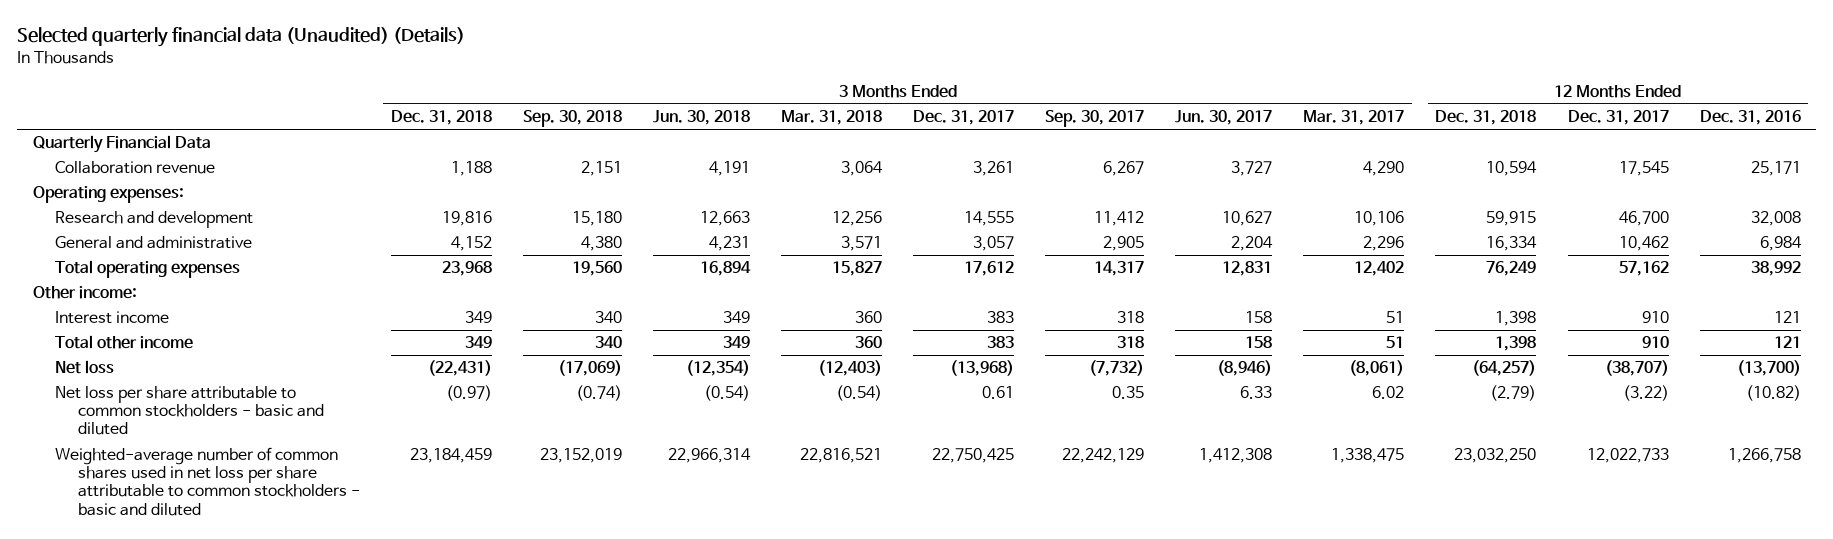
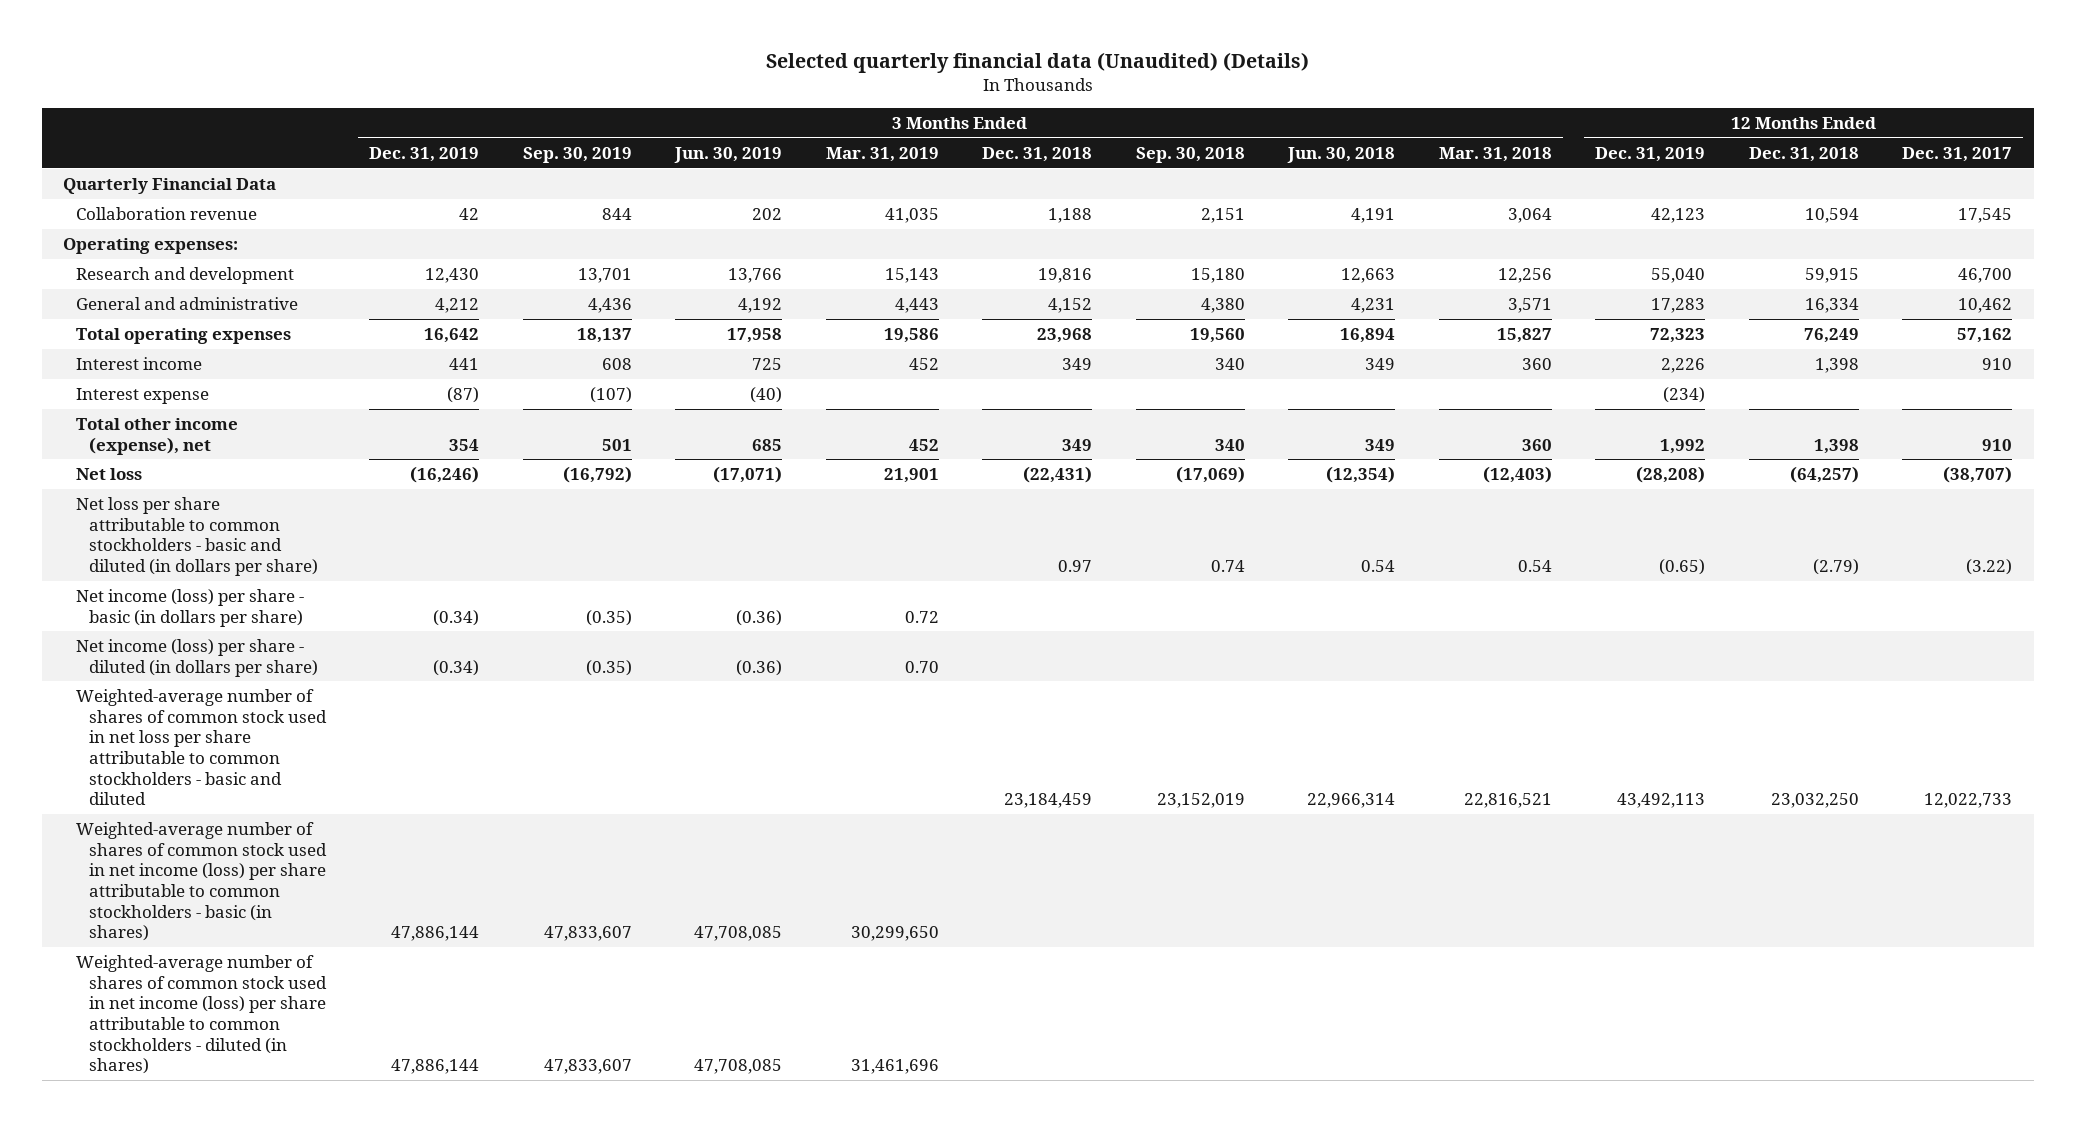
[913,109,1015,125] Dec. 31, 2017 -> none
[1045,109,1145,127] Sep. 30, 2017 -> none
[1175,109,1273,125] Jun. 30, 2017 -> none
[1303,109,1405,125] Mar. 31, 2017 -> none
[1699,109,1801,125] Dec. 31, 2016 -> none
none -> [369,146,480,162] Dec. 31, 2019
none -> [522,146,632,163] Sep. 30, 2019
none -> [674,146,783,163] Jun. 30, 2019
none -> [825,146,939,162] Mar. 31, 2019
none -> [1595,146,1706,162] Dec. 31, 2019
[32,286,137,300] Other income: -> none
none -> [76,387,210,404] Interest expense
[55,335,194,350] Total other income -> [76,417,239,455] Total other income (expense), net
[55,386,324,436] Net loss per share attributable to common stockholders - basic and diluted -> [76,496,318,576] Net loss per share attributable to common stockholders - basic and diluted (in dollars per share)
[445,385,492,402] (0.97) -> [1058,559,1093,572] 0.97
[575,385,622,402] (0.74) -> [1210,559,1245,572] 0.74
[704,385,751,402] (0.54) -> [1361,559,1396,572] 0.54
[836,385,883,402] (0.54) -> [1517,559,1552,572] 0.54
none -> [76,588,305,627] Net income (loss) per share - basic (in dollars per share)
none -> [76,638,318,677] Net income (loss) per share - diluted (in dollars per share)
[55,447,360,516] Weighted-average number of common shares used in net loss per share attributable to common stockholders - basic and diluted -> [76,688,327,806] Weighted-average number of shares of common stock used in net loss per share attributable to common stockholders - basic and diluted
none -> [76,821,327,942] Weighted-average number of shares of common stock used in net income (loss) per share attributable to common stockholders - basic (in shares)
none -> [76,954,327,1075] Weighted-average number of shares of common stock used in net income (loss) per share attributable to common stockholders - diluted (in shares)

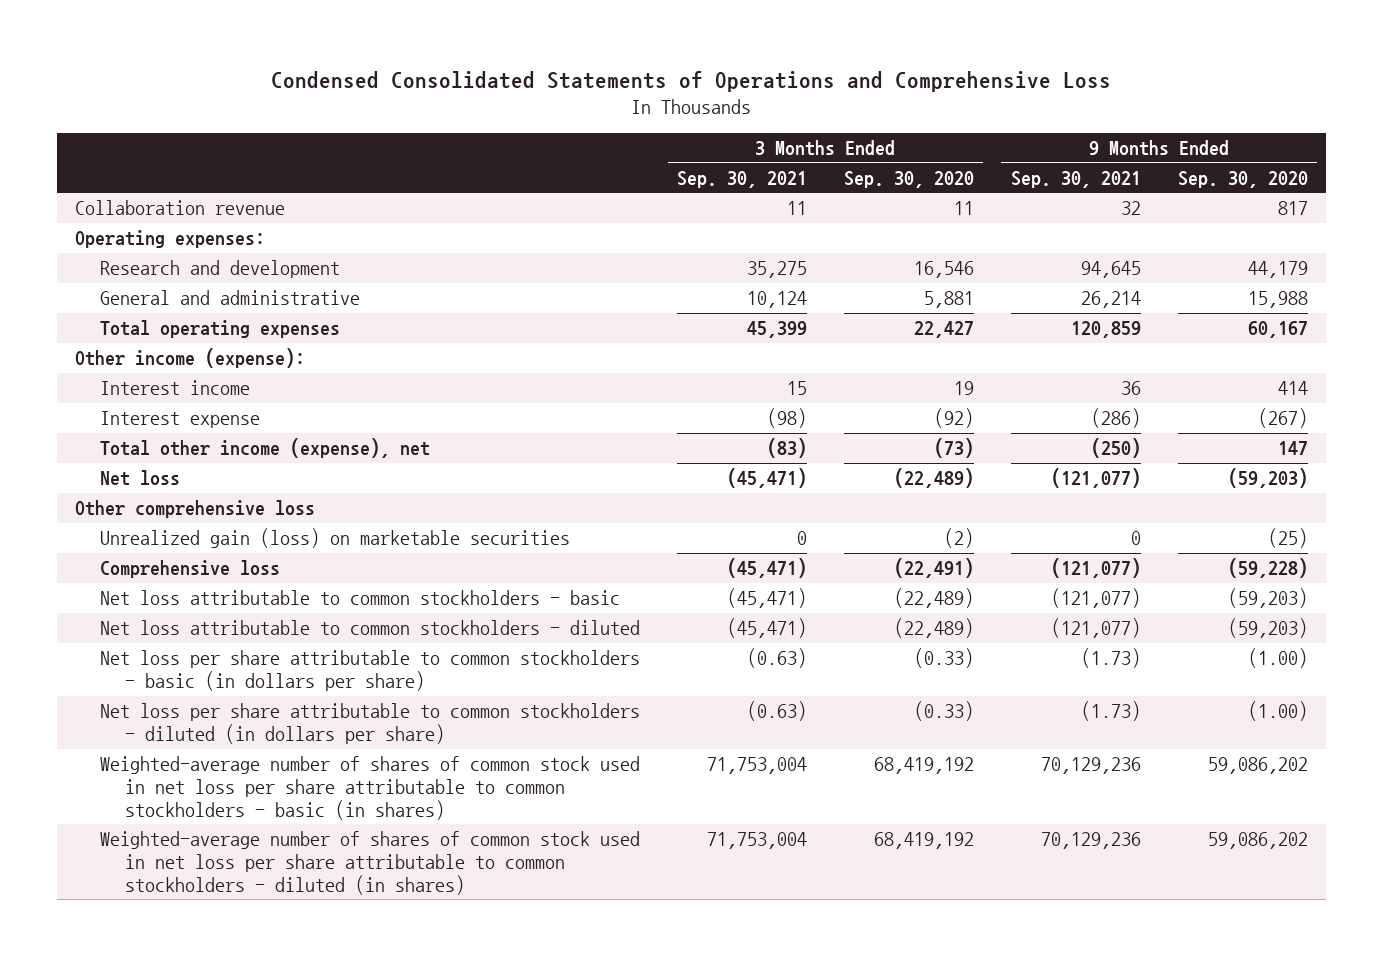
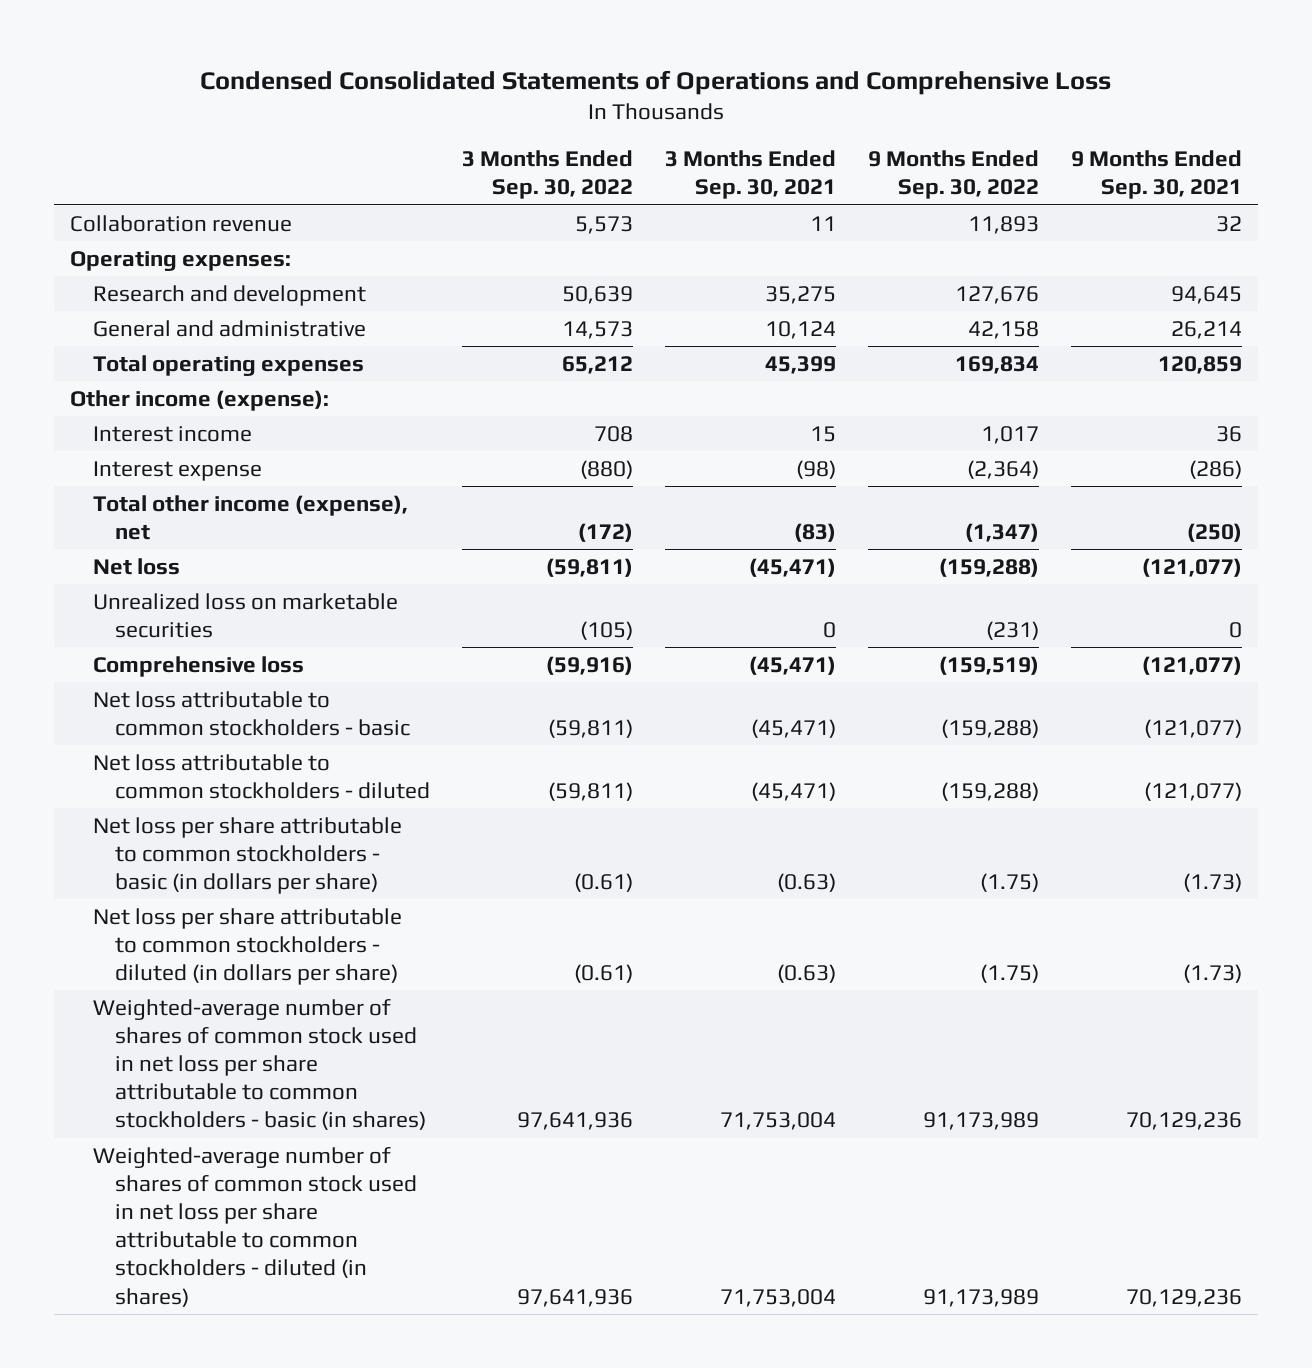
[843,170,974,188] Sep. 30, 2020 -> none
[1177,170,1308,188] Sep. 30, 2020 -> none
none -> [462,150,634,200] 3 Months Ended Sep. 30, 2022
none -> [867,150,1039,200] 9 Months Ended Sep. 30, 2022
[75,500,316,519] Other comprehensive loss -> none
[99,528,570,549] Unrealized gain (loss) on marketable securities -> [92,592,398,638] Unrealized loss on marketable securities

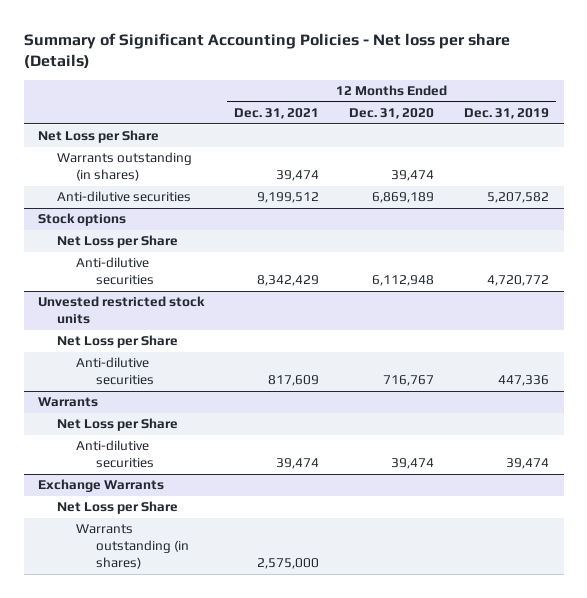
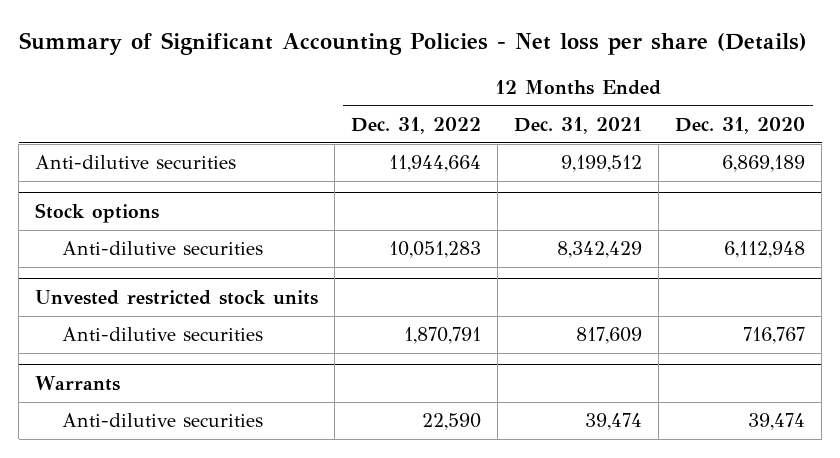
[463,108,549,120] Dec. 31, 2019 -> none
none -> [351,116,482,134] Dec. 31, 2022
[38,130,160,144] Net Loss per Share -> none
[57,152,193,182] Warrants outstanding (in shares) -> none
[57,235,179,249] Net Loss per Share -> none
[57,335,179,349] Net Loss per Share -> none
[57,418,179,432] Net Loss per Share -> none
[38,479,165,493] Exchange Warrants -> none
[57,501,179,515] Net Loss per Share -> none
[76,524,189,570] Warrants outstanding (in shares) -> none

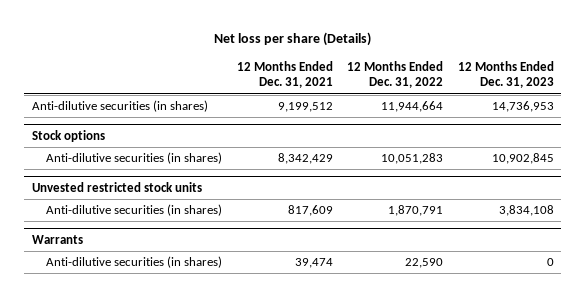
[18,31,807,55] Summary of Significant Accounting Policies - Net loss per share (Details) -> [213,32,371,47] Net loss per share (Details)
[675,116,806,134] Dec. 31, 2020 -> none
none -> [457,60,554,89] 12 Months Ended Dec. 31, 2023
[35,155,237,170] Anti-dilutive securities -> [31,100,208,113] Anti-dilutive securities (in shares)
[61,241,263,256] Anti-dilutive securities -> [45,152,222,165] Anti-dilutive securities (in shares)
[61,327,263,342] Anti-dilutive securities -> [45,204,222,217] Anti-dilutive securities (in shares)
[61,413,263,428] Anti-dilutive securities -> [45,256,222,269] Anti-dilutive securities (in shares)

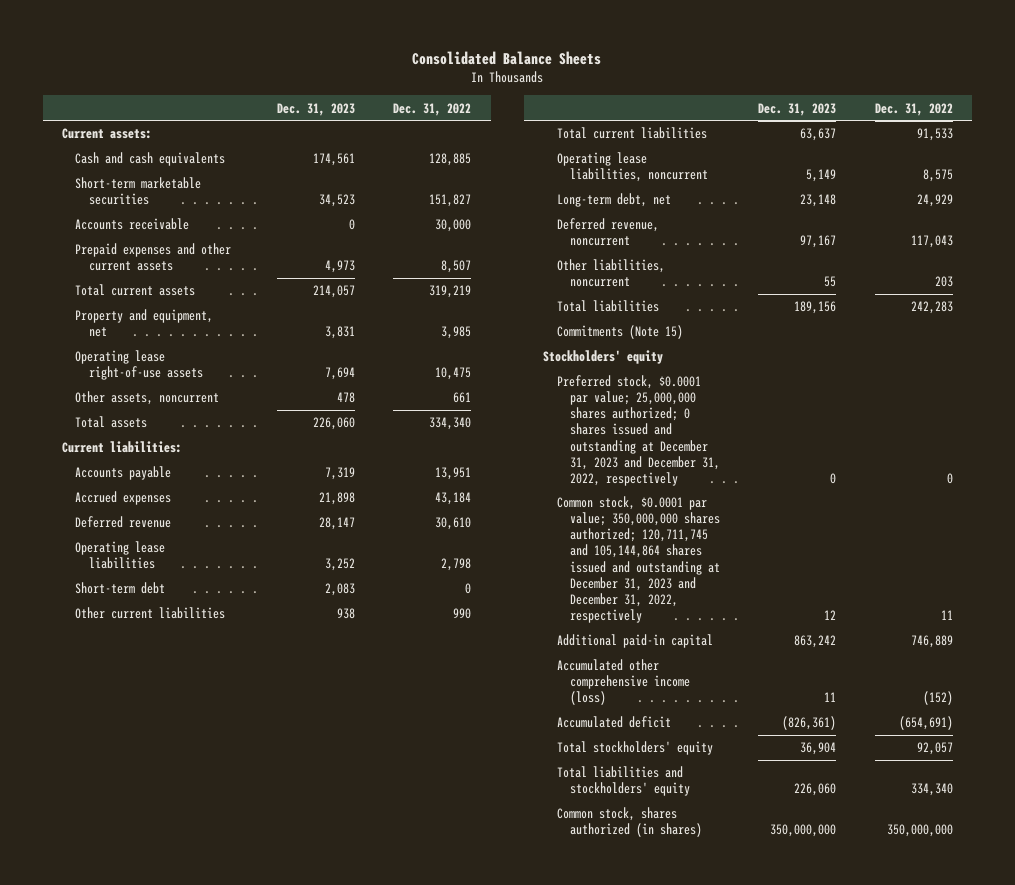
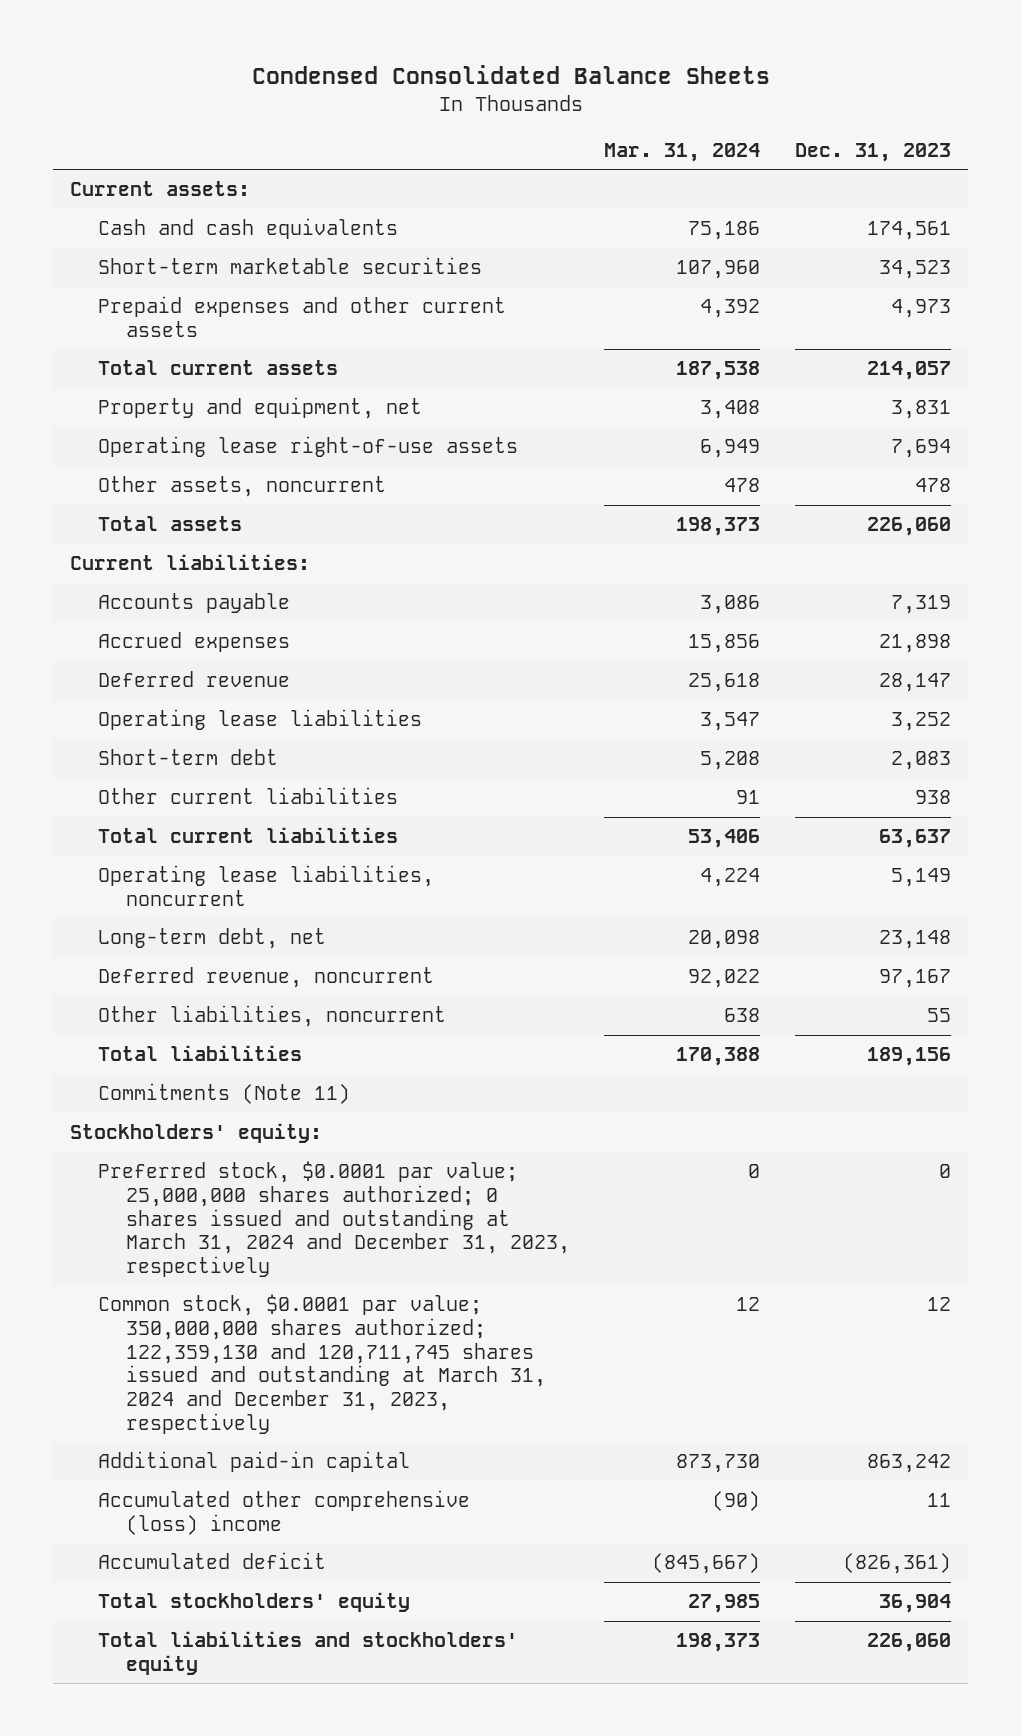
[412,50,602,65] Consolidated Balance Sheets -> [251,64,770,84] Condensed Consolidated Balance Sheets
[393,102,472,116] Dec. 31, 2022 -> none
none -> [604,142,761,162] Mar. 31, 2024
[75,218,190,231] Accounts receivable -> none
[556,325,683,340] Commitments (Note 15) -> [97,1083,350,1105] Commitments (Note 11)
[543,350,664,365] Stockholders' equity -> [70,1123,323,1144] Stockholders' equity:
[556,375,721,486] Preferred stock, $0.0001 par value; 25,000,000 shares authorized; 0 shares issued and outstanding at December 31, 2023 and December 31, 2022, respectively -> [97,1161,570,1278] Preferred stock, $0.0001 par value; 25,000,000 shares authorized; 0 shares issued and outstanding at March 31, 2024 and December 31, 2023, respectively
[556,496,721,623] Common stock, $0.0001 par value; 350,000,000 shares authorized; 120,711,745 and 105,144,864 shares issued and outstanding at December 31, 2023 and December 31, 2022, respectively -> [97,1294,546,1434] Common stock, $0.0001 par value; 350,000,000 shares authorized; 122,359,130 and 120,711,745 shares issued and outstanding at March 31, 2024 and December 31, 2023, respectively
[556,659,691,706] Accumulated other comprehensive income (loss) -> [97,1490,470,1535] Accumulated other comprehensive (loss) income
[556,807,703,838] Common stock, shares authorized (in shares) -> none

